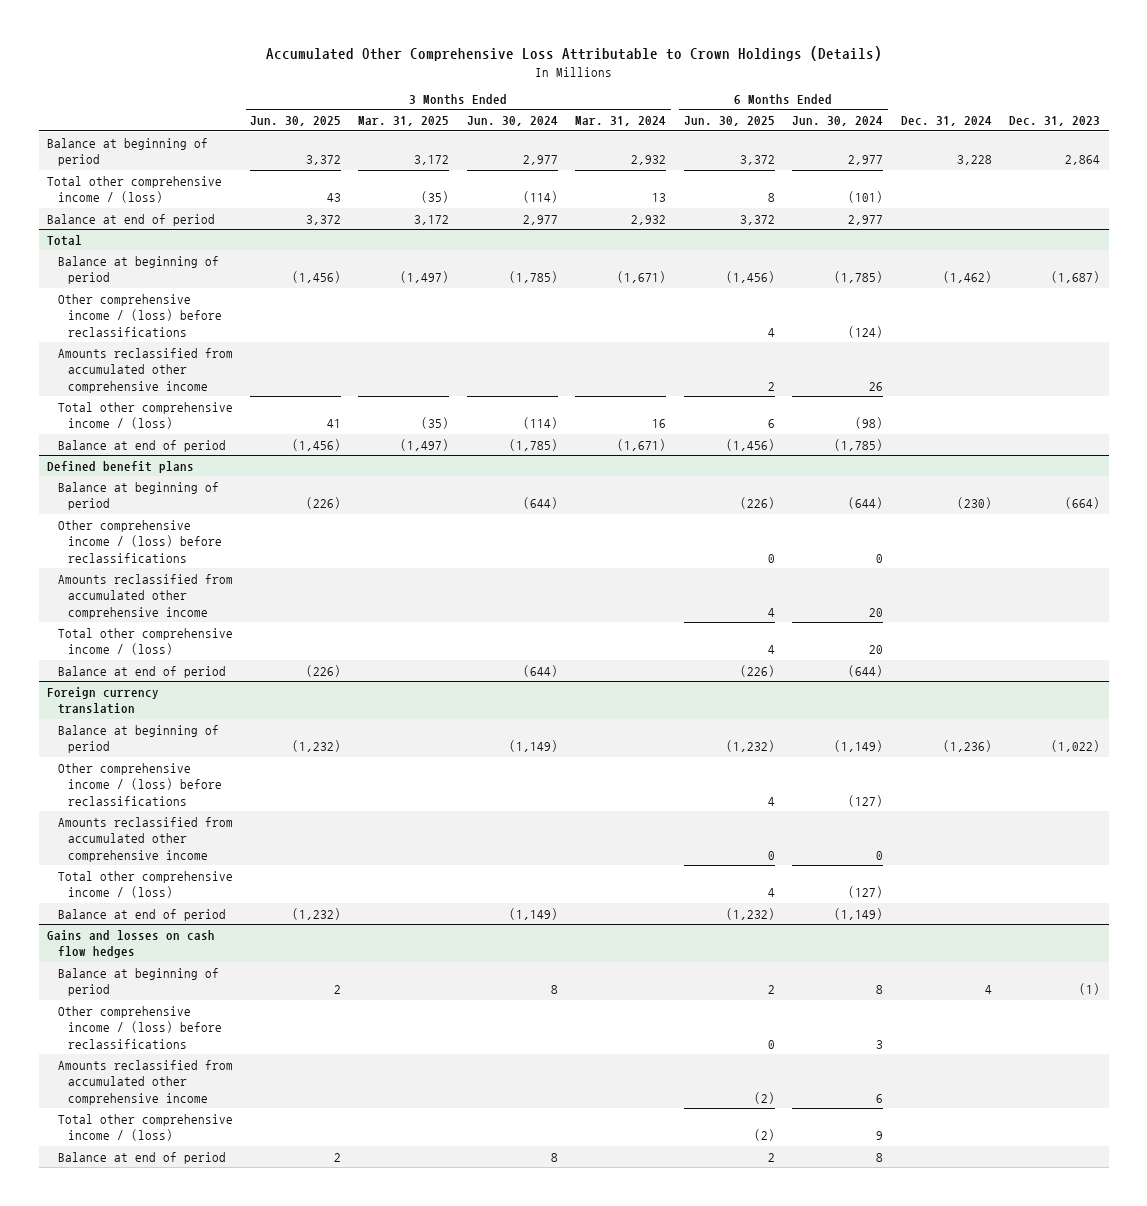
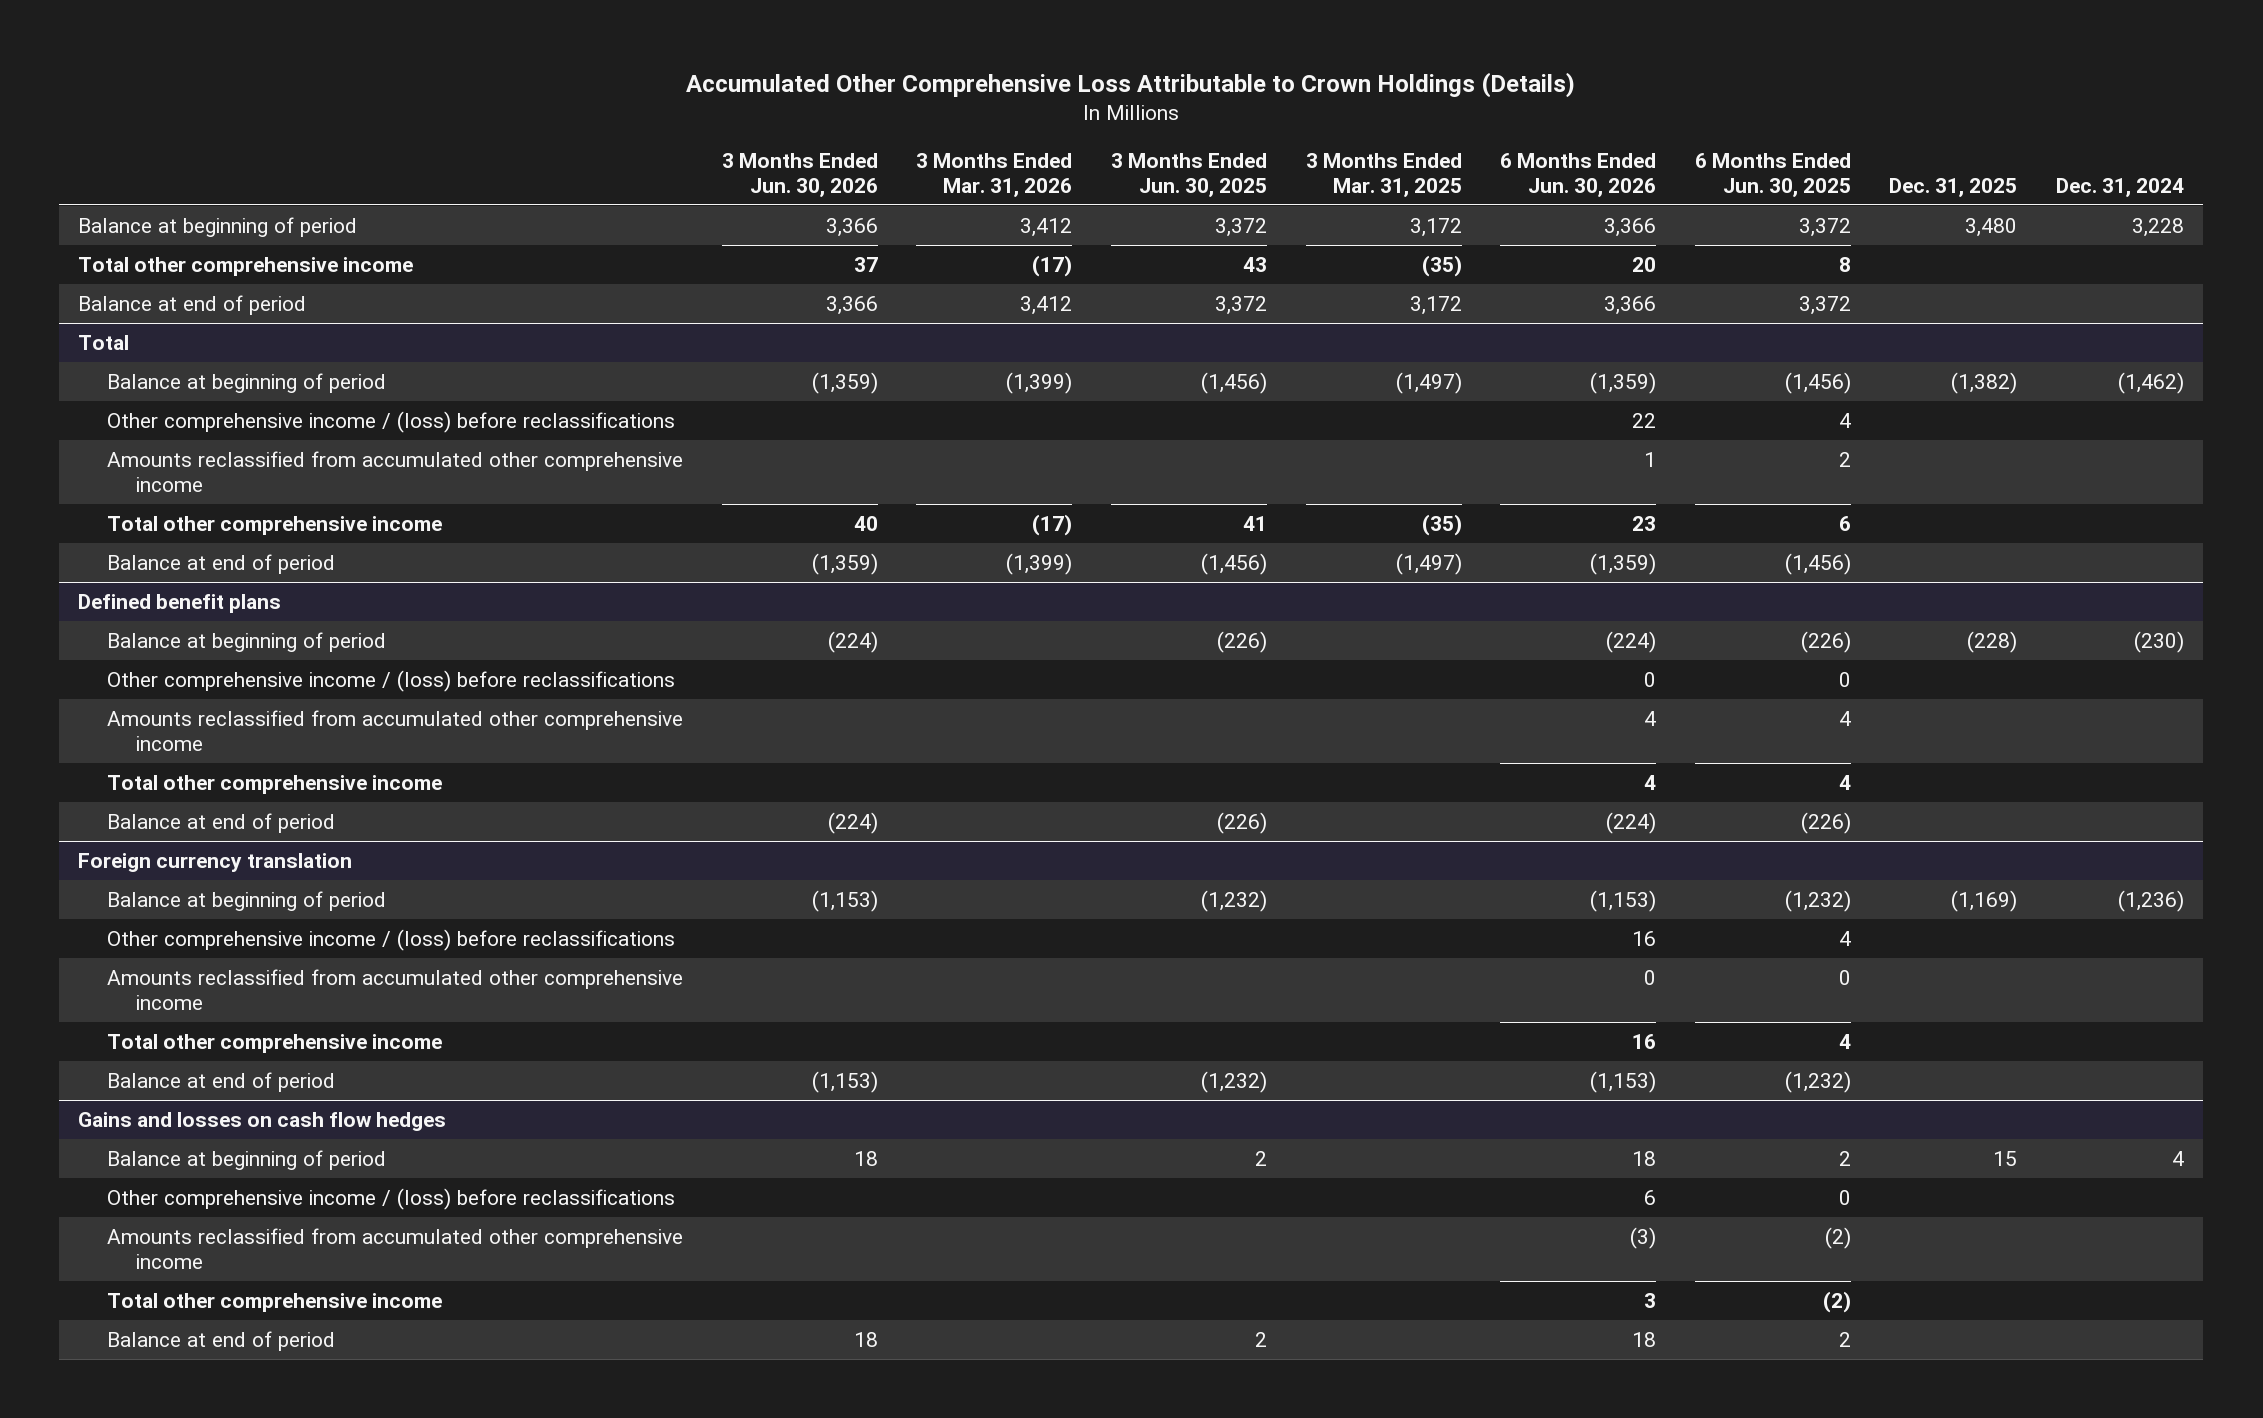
[466,116,558,127] Jun. 30, 2024 -> none
[575,116,667,127] Mar. 31, 2024 -> none
[792,116,884,127] Jun. 30, 2024 -> none
[1009,116,1101,127] Dec. 31, 2023 -> none
none -> [721,152,878,197] 3 Months Ended Jun. 30, 2026
none -> [916,152,1073,197] 3 Months Ended Mar. 31, 2026
none -> [1500,152,1657,197] 6 Months Ended Jun. 30, 2026
none -> [1889,177,2018,197] Dec. 31, 2025
[47,175,223,204] Total other comprehensive income / (loss) -> [78,256,414,276] Total other comprehensive income
[57,401,233,430] Total other comprehensive income / (loss) -> [107,515,443,535] Total other comprehensive income
[57,627,233,656] Total other comprehensive income / (loss) -> [107,774,443,794] Total other comprehensive income
[57,870,233,899] Total other comprehensive income / (loss) -> [107,1033,443,1053] Total other comprehensive income
[57,1113,233,1142] Total other comprehensive income / (loss) -> [107,1292,443,1312] Total other comprehensive income

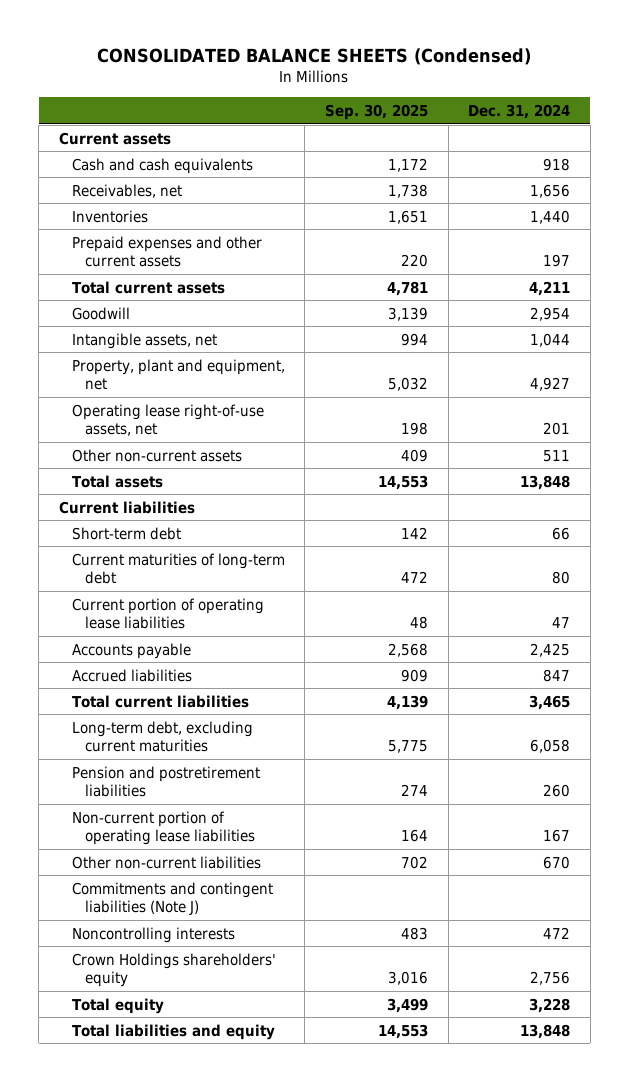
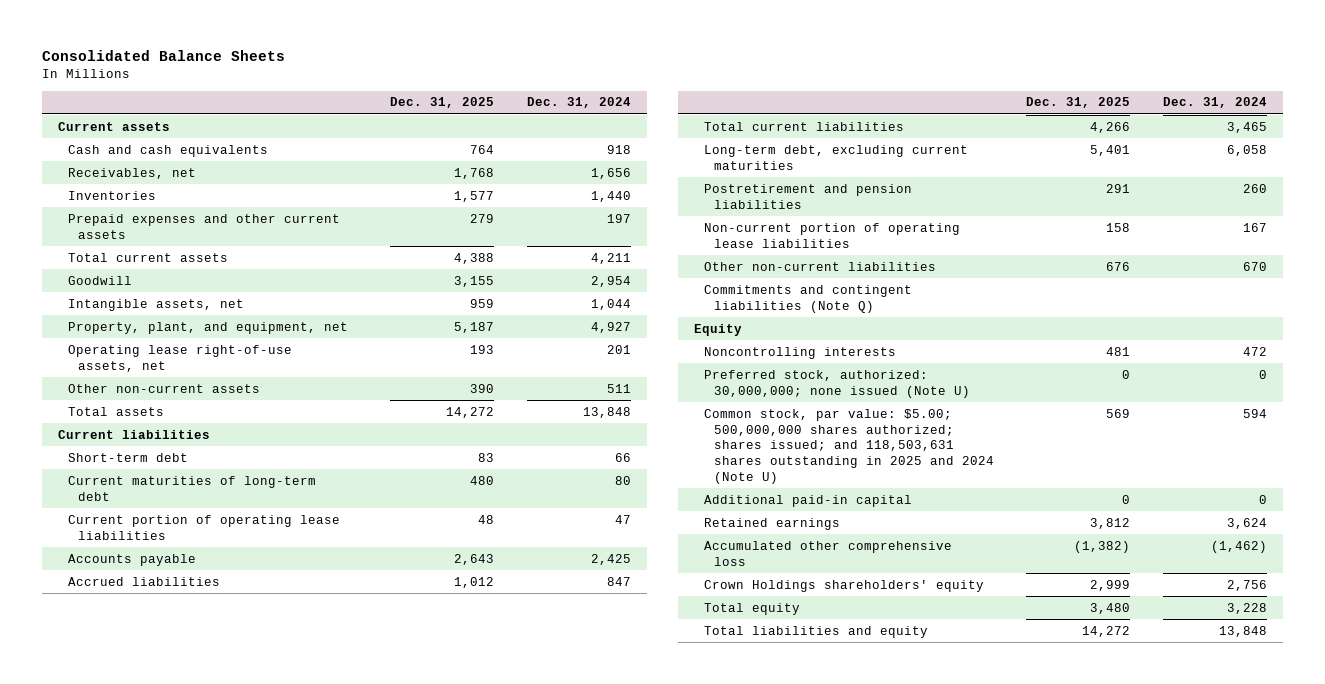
[97,48,532,66] CONSOLIDATED BALANCE SHEETS (Condensed) -> [41,50,285,62] Consolidated Balance Sheets
[324,103,428,120] Sep. 30, 2025 -> none
none -> [390,97,495,109] Dec. 31, 2025
[71,358,285,391] Property, plant and equipment, net -> [67,321,348,334] Property, plant, and equipment, net
[71,765,260,798] Pension and postretirement liabilities -> [704,183,913,209] Postretirement and pension liabilities
[71,881,273,916] Commitments and contingent liabilities (Note J) -> [704,284,913,313] Commitments and contingent liabilities (Note Q)
none -> [694,323,743,336] Equity
none -> [704,369,970,398] Preferred stock, authorized: 30,000,000; none issued (Note U)
none -> [704,408,994,484] Common stock, par value: $5.00; 500,000,000 shares authorized; shares issued; and 118,503,631 shares outstanding in 2025 and 2024 (Note U)
none -> [704,494,913,507] Additional paid-in capital
none -> [704,517,841,530] Retained earnings
none -> [704,540,953,566] Accumulated other comprehensive loss

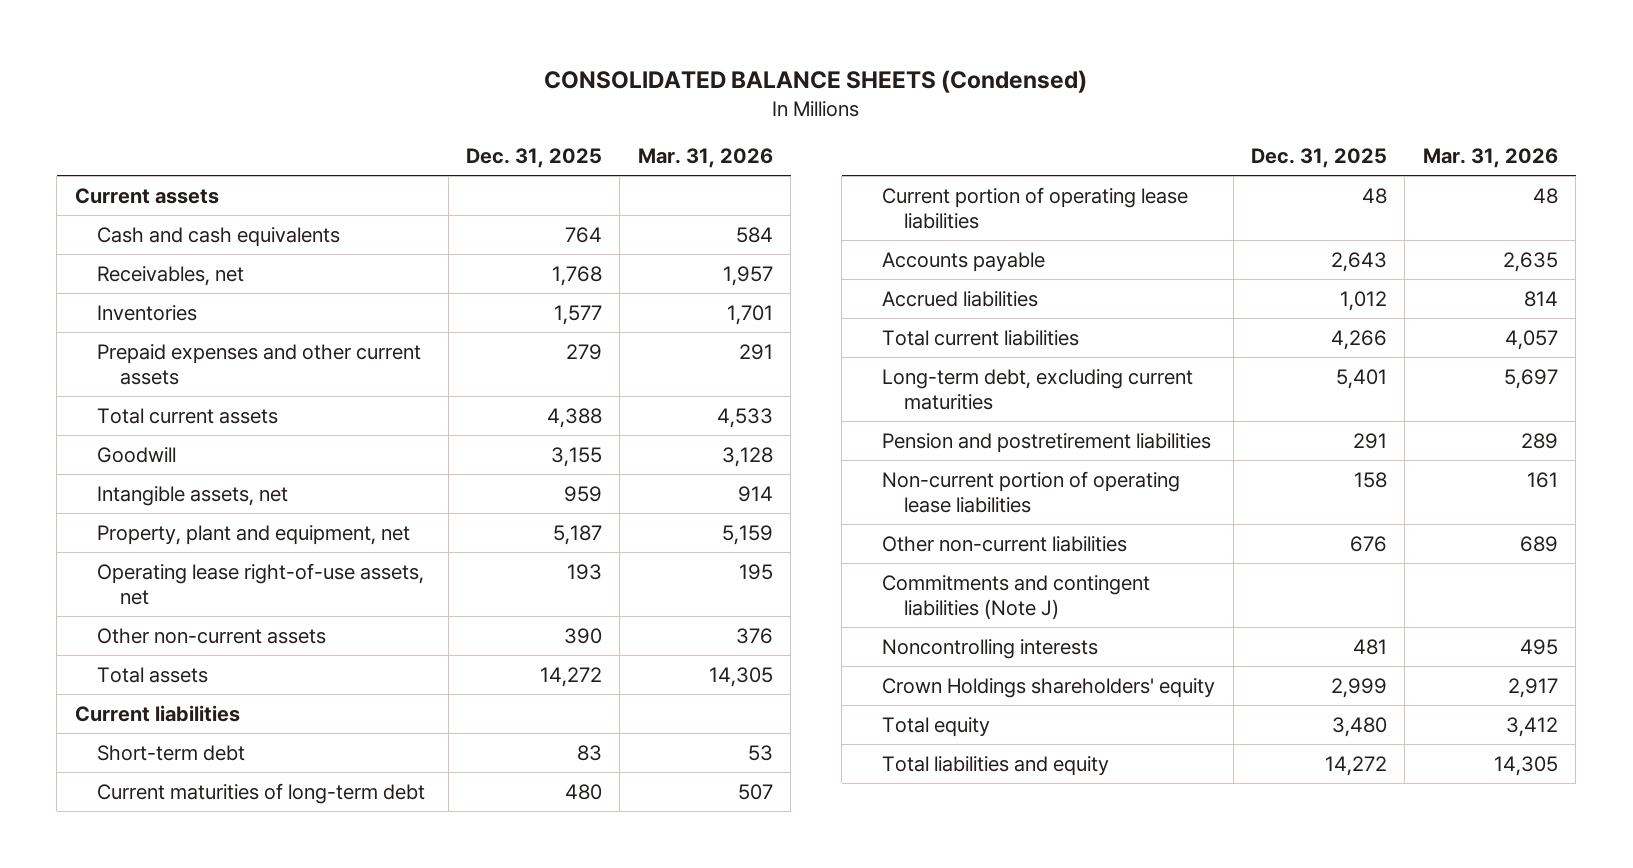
[41,50,285,62] Consolidated Balance Sheets -> [544,70,1088,94] CONSOLIDATED BALANCE SHEETS (Condensed)
[526,97,631,109] Dec. 31, 2024 -> none
none -> [637,147,773,168] Mar. 31, 2026
[67,321,348,334] Property, plant, and equipment, net -> [97,524,411,545] Property, plant and equipment, net
[704,183,913,209] Postretirement and pension liabilities -> [882,432,1212,453] Pension and postretirement liabilities
[694,323,743,336] Equity -> none
[704,284,913,313] Commitments and contingent liabilities (Note Q) -> [882,574,1151,620] Commitments and contingent liabilities (Note J)
[704,369,970,398] Preferred stock, authorized: 30,000,000; none issued (Note U) -> none
[704,408,994,484] Common stock, par value: $5.00; 500,000,000 shares authorized; shares issued; and 118,503,631 shares outstanding in 2025 and 2024 (Note U) -> none
[704,494,913,507] Additional paid-in capital -> none
[704,517,841,530] Retained earnings -> none
[704,540,953,566] Accumulated other comprehensive loss -> none

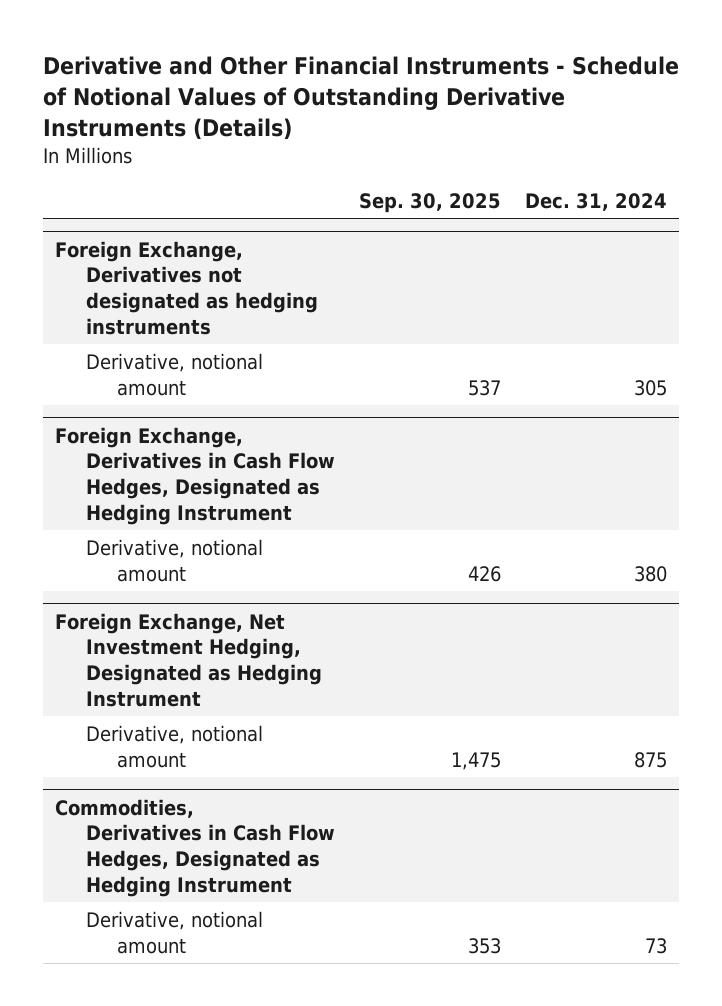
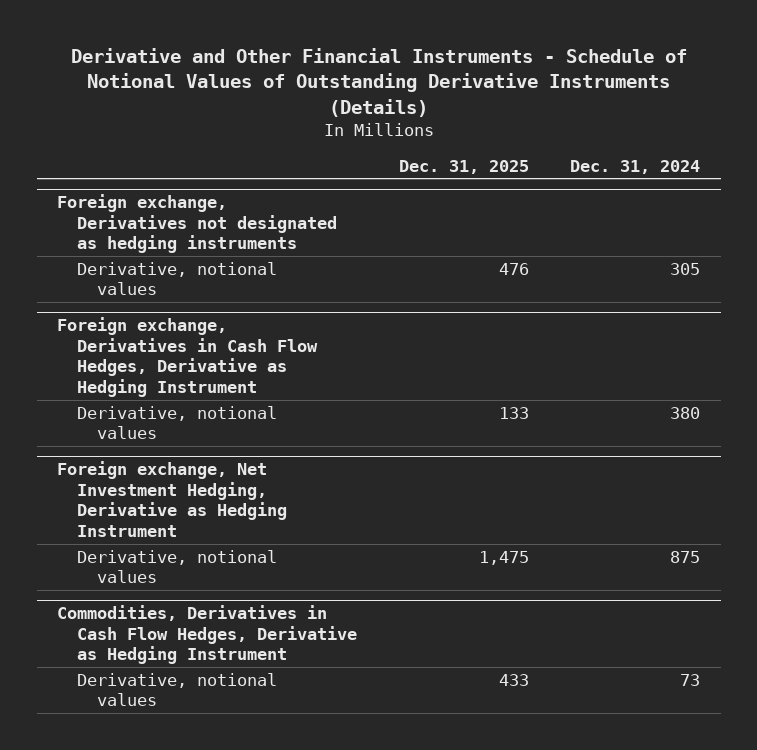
[359,193,502,214] Sep. 30, 2025 -> none
none -> [398,159,529,174] Dec. 31, 2025
[54,240,318,335] Foreign Exchange, Derivatives not designated as hedging instruments -> [57,194,338,254] Foreign exchange, Derivatives not designated as hedging instruments
[85,352,263,396] Derivative, notional amount -> [77,261,278,296] Derivative, notional values
[54,426,335,525] Foreign Exchange, Derivatives in Cash Flow Hedges, Designated as Hedging Instrument -> [57,317,319,397] Foreign exchange, Derivatives in Cash Flow Hedges, Derivative as Hedging Instrument
[85,538,263,582] Derivative, notional amount -> [77,405,278,440] Derivative, notional values
[54,612,322,707] Foreign Exchange, Net Investment Hedging, Designated as Hedging Instrument -> [57,461,288,537] Foreign exchange, Net Investment Hedging, Derivative as Hedging Instrument
[85,724,263,768] Derivative, notional amount -> [77,549,278,584] Derivative, notional values
[54,798,335,897] Commodities, Derivatives in Cash Flow Hedges, Designated as Hedging Instrument -> [57,605,358,665] Commodities, Derivatives in Cash Flow Hedges, Derivative as Hedging Instrument
[85,910,263,954] Derivative, notional amount -> [77,672,278,707] Derivative, notional values

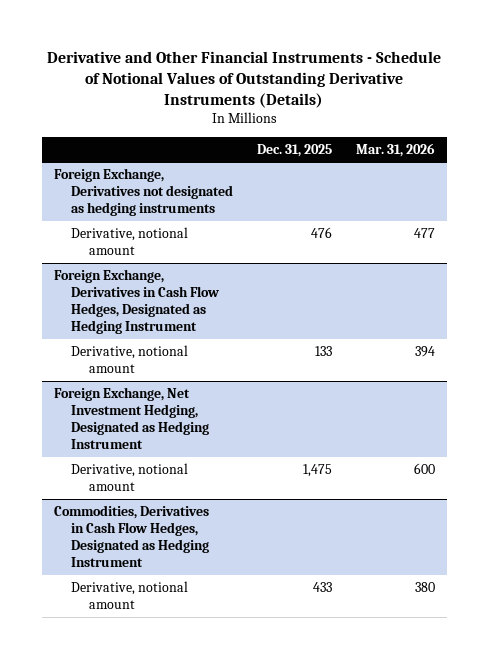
[569,159,700,174] Dec. 31, 2024 -> none
none -> [355,142,435,157] Mar. 31, 2026
[57,194,338,254] Foreign exchange, Derivatives not designated as hedging instruments -> [53,167,234,217] Foreign Exchange, Derivatives not designated as hedging instruments
[77,261,278,296] Derivative, notional values -> [71,226,189,255] Derivative, notional amount
[57,317,319,397] Foreign exchange, Derivatives in Cash Flow Hedges, Derivative as Hedging Instrument -> [53,268,220,335] Foreign Exchange, Derivatives in Cash Flow Hedges, Designated as Hedging Instrument
[77,405,278,440] Derivative, notional values -> [71,344,189,373] Derivative, notional amount
[57,461,288,537] Foreign exchange, Net Investment Hedging, Derivative as Hedging Instrument -> [53,386,210,450] Foreign Exchange, Net Investment Hedging, Designated as Hedging Instrument
[77,549,278,584] Derivative, notional values -> [71,462,189,491] Derivative, notional amount
[57,605,358,665] Commodities, Derivatives in Cash Flow Hedges, Derivative as Hedging Instrument -> [53,504,210,568] Commodities, Derivatives in Cash Flow Hedges, Designated as Hedging Instrument
[77,672,278,707] Derivative, notional values -> [71,580,189,609] Derivative, notional amount

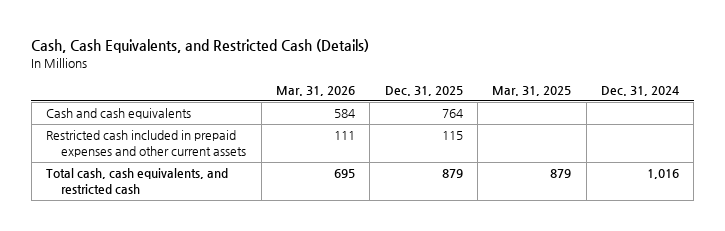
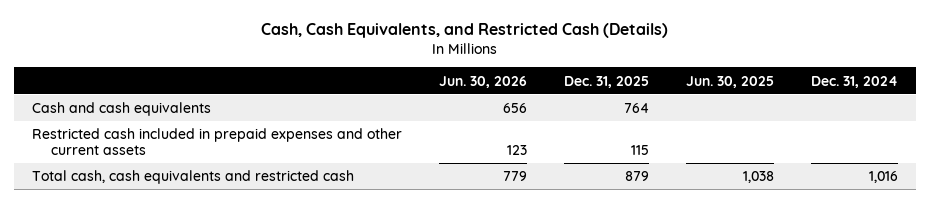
[275,86,355,97] Mar. 31, 2026 -> none
[492,86,572,97] Mar. 31, 2025 -> none
none -> [438,75,527,88] Jun. 30, 2026
none -> [685,75,774,88] Jun. 30, 2025
[45,168,228,195] Total cash, cash equivalents, and restricted cash -> [31,170,354,185] Total cash, cash equivalents and restricted cash

